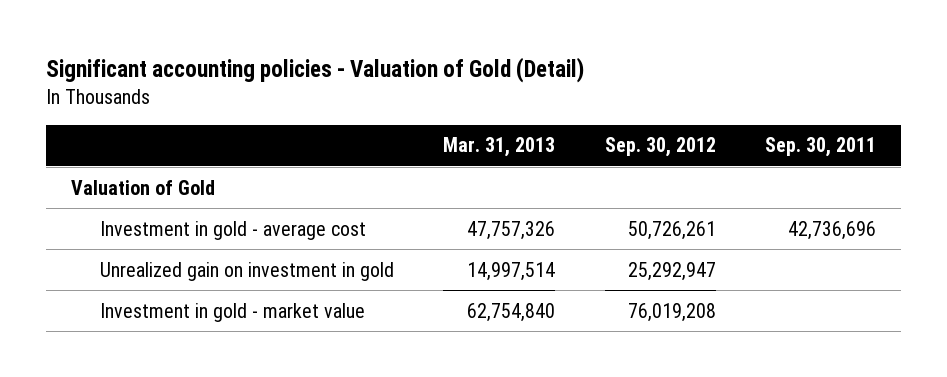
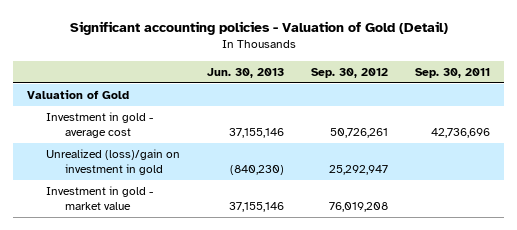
[443,137,556,158] Mar. 31, 2013 -> none
none -> [206,67,284,78] Jun. 30, 2013
[99,261,394,281] Unrealized gain on investment in gold -> [45,149,180,175] Unrealized (loss)/gain on investment in gold

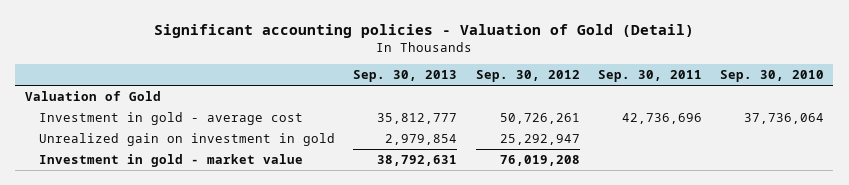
[206,67,284,78] Jun. 30, 2013 -> none
none -> [353,70,458,83] Sep. 30, 2013
none -> [720,70,825,83] Sep. 30, 2010
[45,149,180,175] Unrealized (loss)/gain on investment in gold -> [38,132,335,146] Unrealized gain on investment in gold

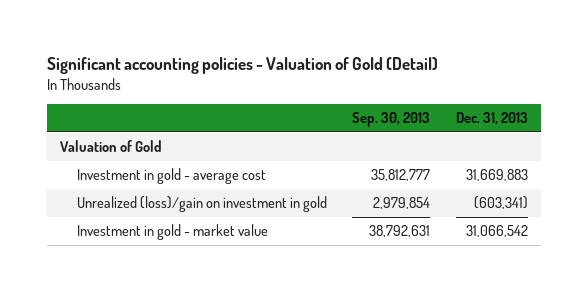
[475,70,580,83] Sep. 30, 2012 -> none
[597,70,702,83] Sep. 30, 2011 -> none
[720,70,825,83] Sep. 30, 2010 -> none
none -> [456,112,529,126] Dec. 31, 2013
[38,132,335,146] Unrealized gain on investment in gold -> [76,196,327,213] Unrealized (loss)/gain on investment in gold

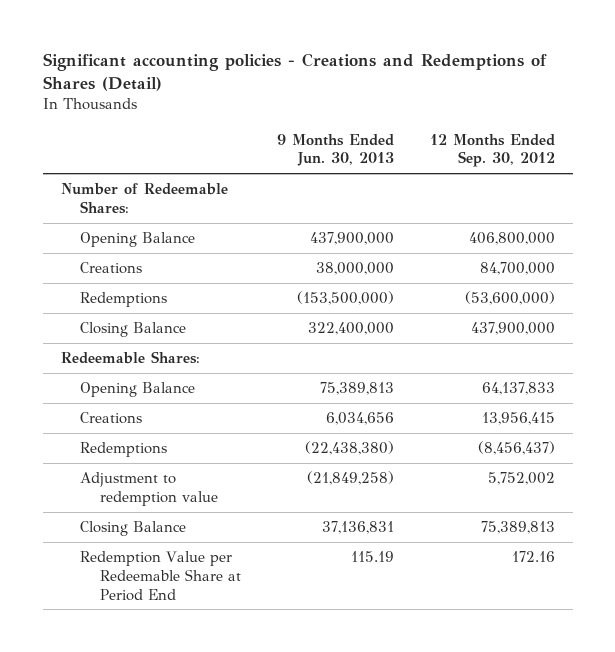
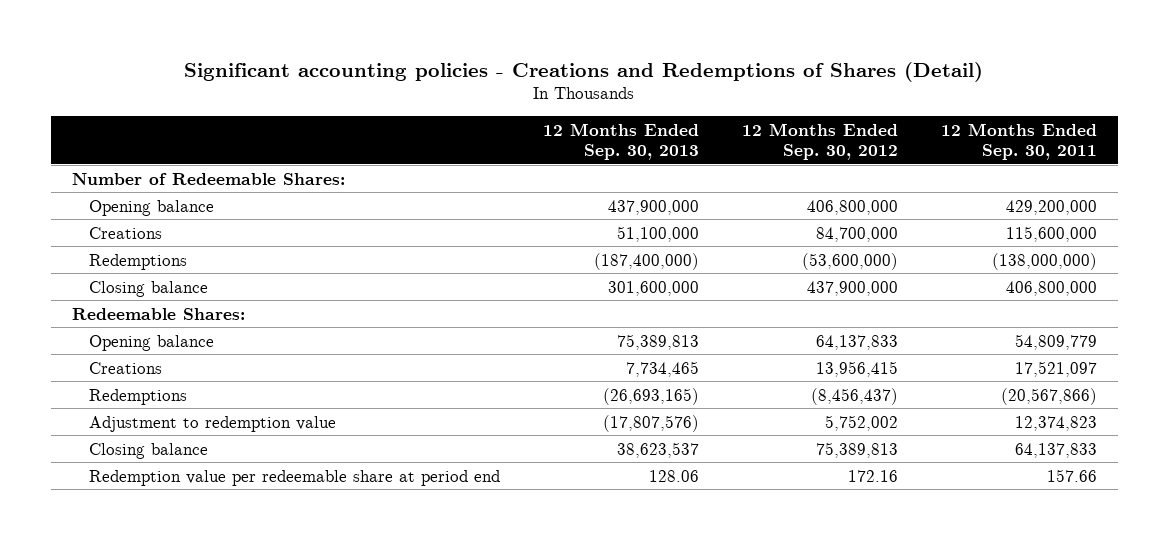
[276,133,394,167] 9 Months Ended Jun. 30, 2013 -> none
none -> [543,122,700,160] 12 Months Ended Sep. 30, 2013
none -> [940,122,1097,160] 12 Months Ended Sep. 30, 2011
[80,232,196,248] Opening Balance -> [89,199,215,216] Opening balance
[80,322,187,338] Closing Balance -> [89,280,209,297] Closing balance
[80,382,196,398] Opening Balance -> [89,334,215,351] Opening balance
[80,521,187,537] Closing Balance -> [89,442,209,459] Closing balance
[80,551,241,601] Redemption Value per Redeemable Share at Period End -> [89,469,501,486] Redemption value per redeemable share at period end

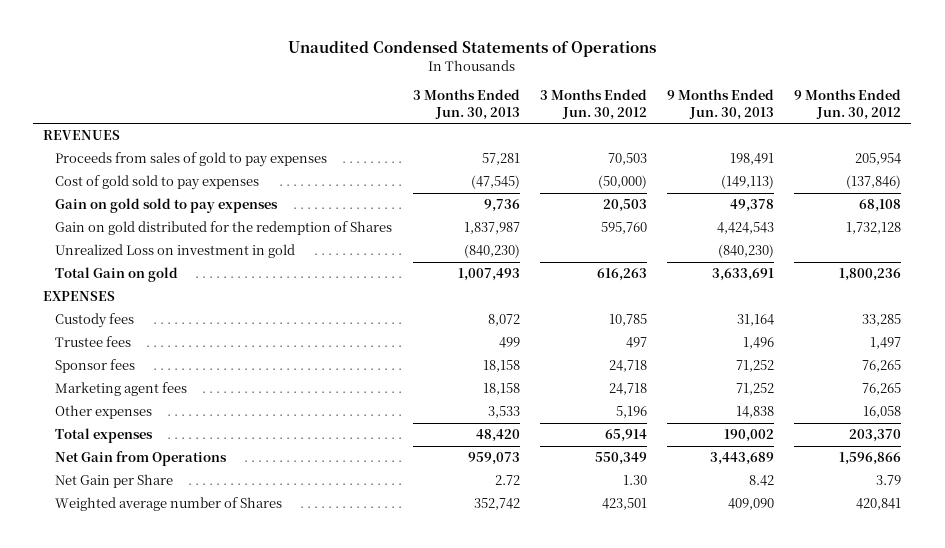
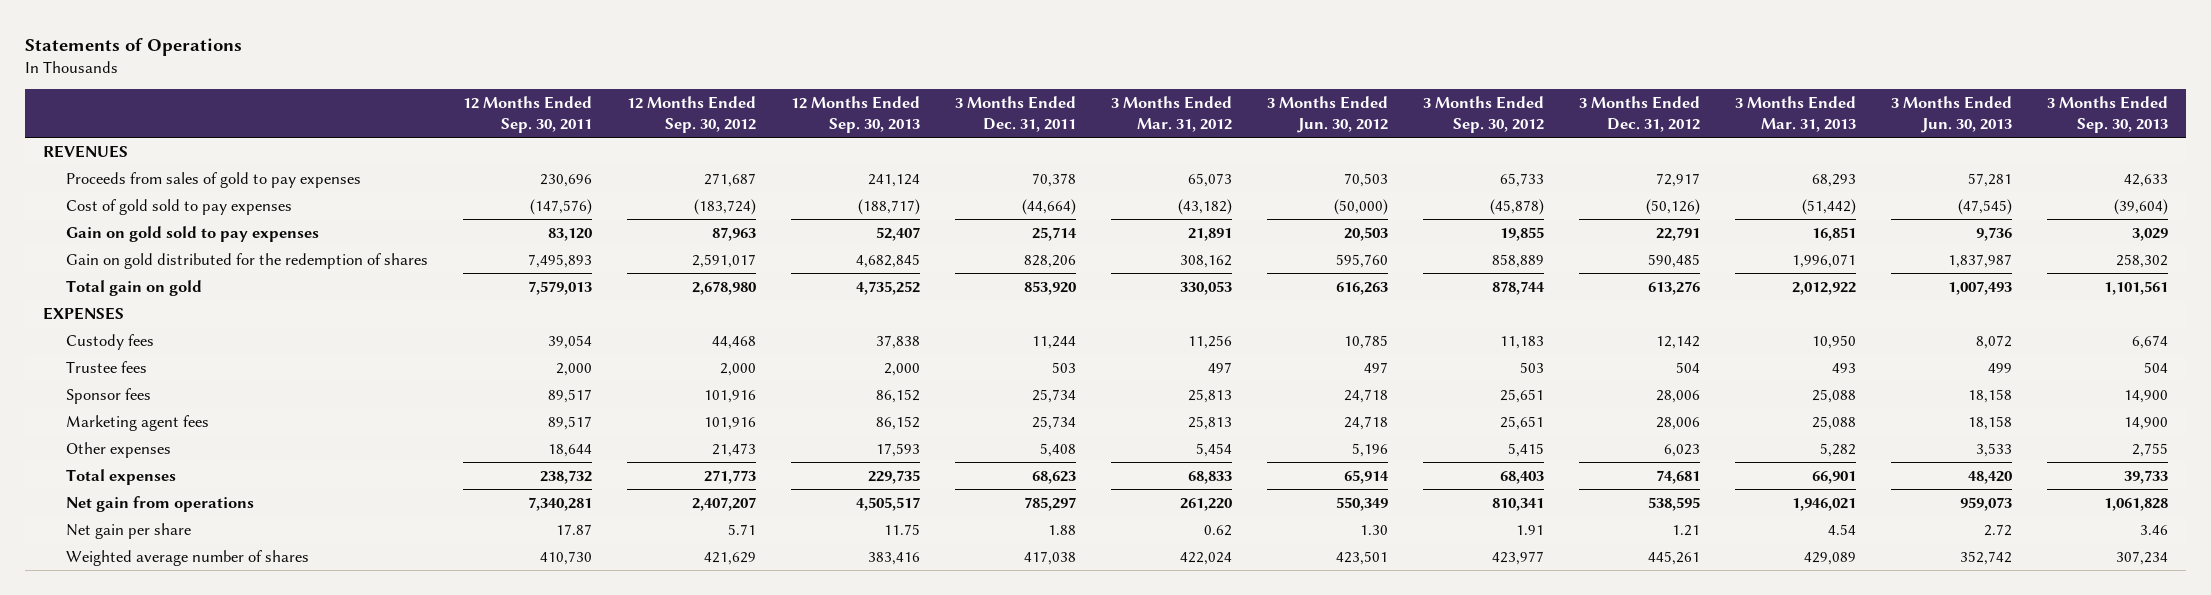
[288,41,657,58] Unaudited Condensed Statements of Operations -> [25,37,243,56] Statements of Operations
[667,89,775,120] 9 Months Ended Jun. 30, 2013 -> none
[794,89,902,120] 9 Months Ended Jun. 30, 2012 -> none
none -> [462,95,592,133] 12 Months Ended Sep. 30, 2011
none -> [626,95,756,133] 12 Months Ended Sep. 30, 2012
none -> [790,95,920,133] 12 Months Ended Sep. 30, 2013
none -> [954,95,1076,132] 3 Months Ended Dec. 31, 2011
none -> [1110,95,1232,132] 3 Months Ended Mar. 31, 2012
none -> [1423,95,1545,133] 3 Months Ended Sep. 30, 2012
none -> [1579,95,1701,132] 3 Months Ended Dec. 31, 2012
none -> [1735,95,1857,132] 3 Months Ended Mar. 31, 2013
none -> [2047,95,2169,133] 3 Months Ended Sep. 30, 2013
[55,244,296,259] Unrealized Loss on investment in gold -> none
[55,221,393,236] Gain on gold distributed for the redemption of Shares -> [65,252,428,269] Gain on gold distributed for the redemption of shares
[55,267,179,283] Total Gain on gold -> [65,279,202,296] Total gain on gold
[55,451,228,467] Net Gain from Operations -> [65,495,254,512] Net gain from operations
[55,474,174,489] Net Gain per Share -> [65,522,191,539] Net gain per share
[55,497,283,512] Weighted average number of Shares -> [65,549,309,566] Weighted average number of shares

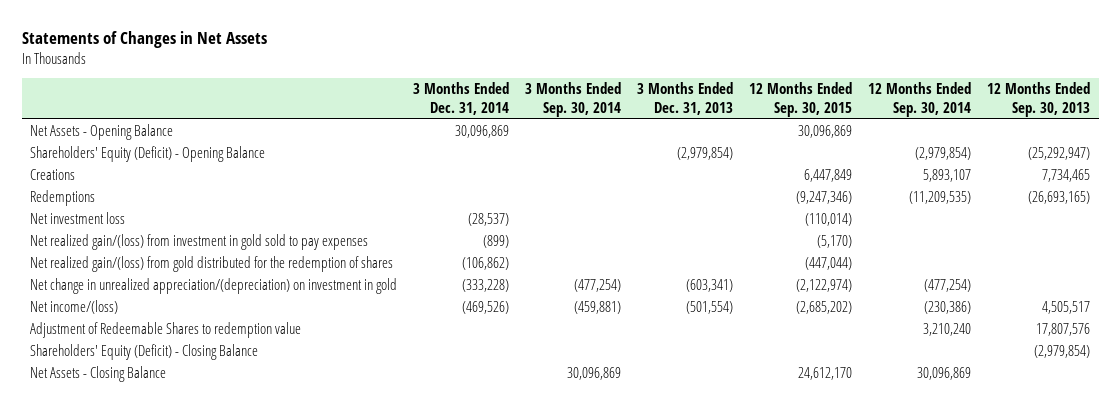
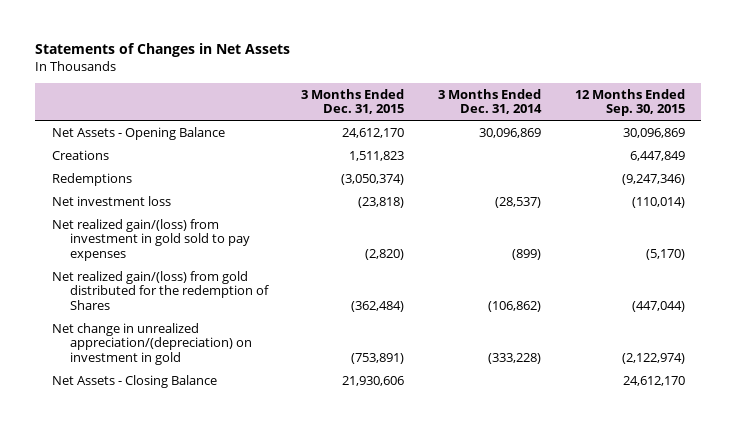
[525,82,622,117] 3 Months Ended Sep. 30, 2014 -> none
[637,82,734,115] 3 Months Ended Dec. 31, 2013 -> none
[868,82,972,117] 12 Months Ended Sep. 30, 2014 -> none
[987,82,1091,117] 12 Months Ended Sep. 30, 2013 -> none
none -> [301,88,405,115] 3 Months Ended Dec. 31, 2015
[29,146,265,163] Shareholders' Equity (Deficit) - Opening Balance -> none
[29,256,393,273] Net realized gain/(loss) from gold distributed for the redemption of shares -> [51,270,269,311] Net realized gain/(loss) from gold distributed for the redemption of Shares
[29,300,118,315] Net income/(loss) -> none
[29,322,301,339] Adjustment of Redeemable Shares to redemption value -> none
[29,344,258,361] Shareholders' Equity (Deficit) - Closing Balance -> none

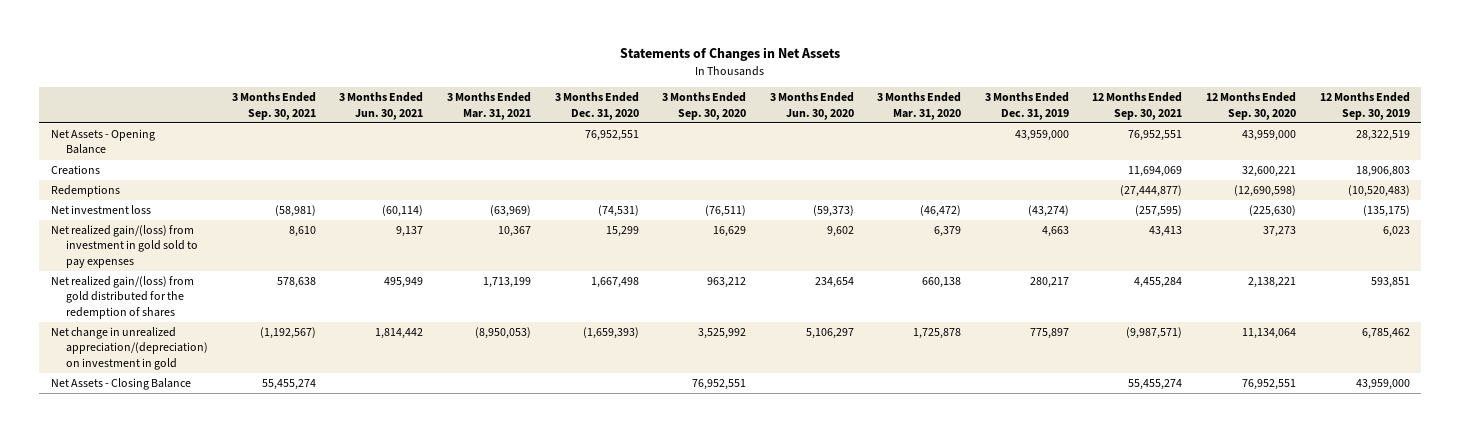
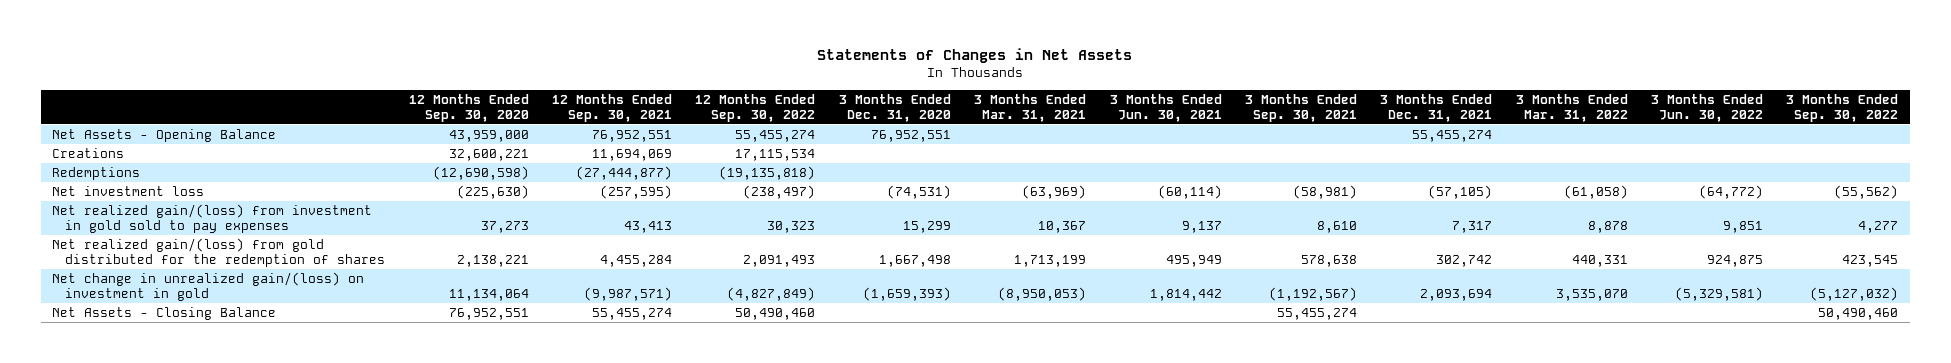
[662,92,747,120] 3 Months Ended Sep. 30, 2020 -> none
[769,92,854,120] 3 Months Ended Jun. 30, 2020 -> none
[877,92,962,120] 3 Months Ended Mar. 31, 2020 -> none
[984,92,1069,120] 3 Months Ended Dec. 31, 2019 -> none
[1319,92,1410,120] 12 Months Ended Sep. 30, 2019 -> none
none -> [695,94,816,122] 12 Months Ended Sep. 30, 2022
none -> [1380,94,1493,122] 3 Months Ended Dec. 31, 2021
none -> [1515,94,1628,122] 3 Months Ended Mar. 31, 2022
none -> [1651,94,1764,122] 3 Months Ended Jun. 30, 2022
none -> [1786,94,1899,122] 3 Months Ended Sep. 30, 2022
[51,327,209,370] Net change in unrealized appreciation/(depreciation) on investment in gold -> [52,272,365,301] Net change in unrealized gain/(loss) on investment in gold

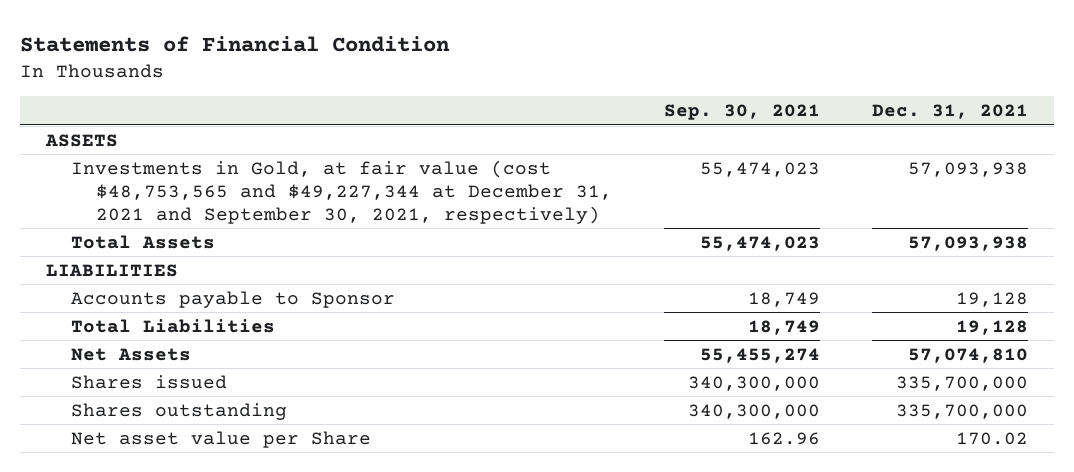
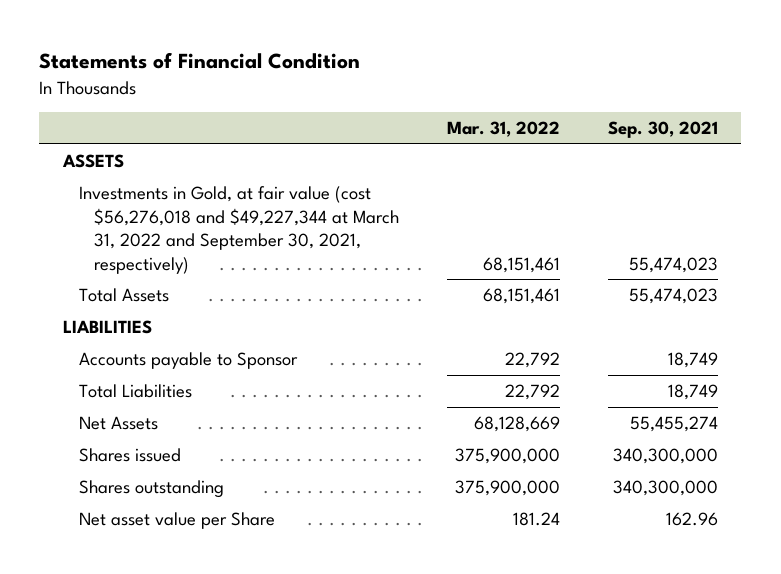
[872,104,1029,120] Dec. 31, 2021 -> none
none -> [446,121,560,138] Mar. 31, 2022
[71,159,613,224] Investments in Gold, at fair value (cost $48,753,565 and $49,227,344 at December 31, 2021 and September 30, 2021, respectively) -> [78,185,400,274] Investments in Gold, at fair value (cost $56,276,018 and $49,227,344 at March 31, 2022 and September 30, 2021, respectively)

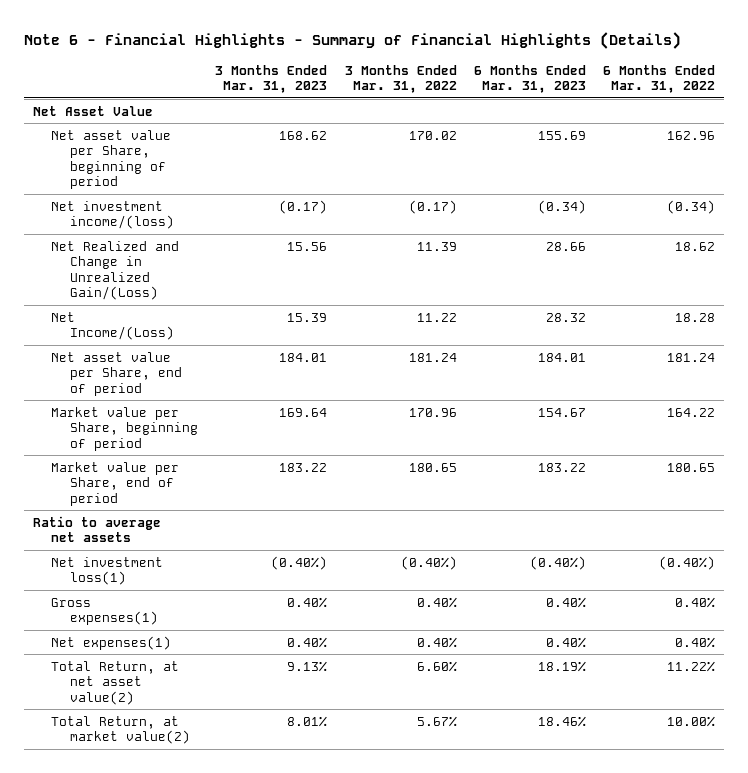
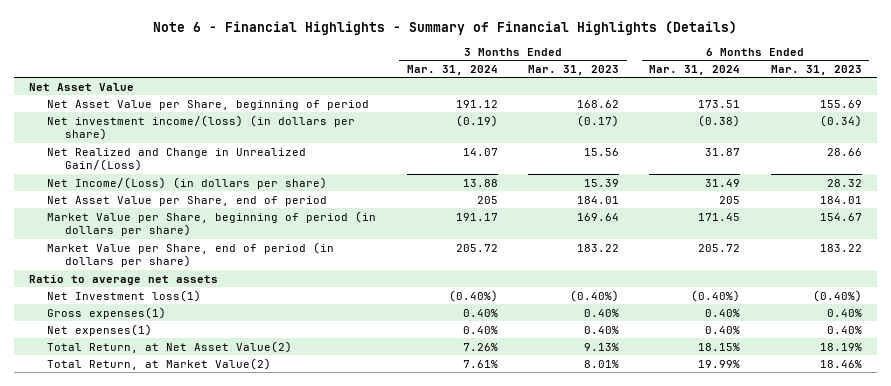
[344,64,457,94] 3 Months Ended Mar. 31, 2022 -> none
[603,64,716,94] 6 Months Ended Mar. 31, 2022 -> none
none -> [406,64,498,75] Mar. 31, 2024
none -> [649,64,741,75] Mar. 31, 2024
[51,129,172,190] Net asset value per Share, beginning of period -> [47,99,370,110] Net Asset Value per Share, beginning of period
[51,200,174,230] Net investment income/(loss) -> [47,114,356,141] Net investment income/(loss) (in dollars per share)
[51,311,174,341] Net Income/(Loss) -> [47,176,328,189] Net Income/(Loss) (in dollars per share)
[51,351,182,396] Net asset value per Share, end of period -> [47,195,328,206] Net Asset Value per Share, end of period
[51,406,198,451] Market value per Share, beginning of period -> [47,210,377,237] Market Value per Share, beginning of period (in dollars per share)
[51,461,180,506] Market value per Share, end of period -> [47,241,335,268] Market Value per Share, end of period (in dollars per share)
[51,556,164,586] Net investment loss(1) -> [47,289,202,302] Net Investment loss(1)
[51,660,180,705] Total Return, at net asset value(2) -> [47,340,293,353] Total Return, at Net Asset Value(2)
[51,715,190,745] Total Return, at market value(2) -> [47,357,272,370] Total Return, at Market Value(2)

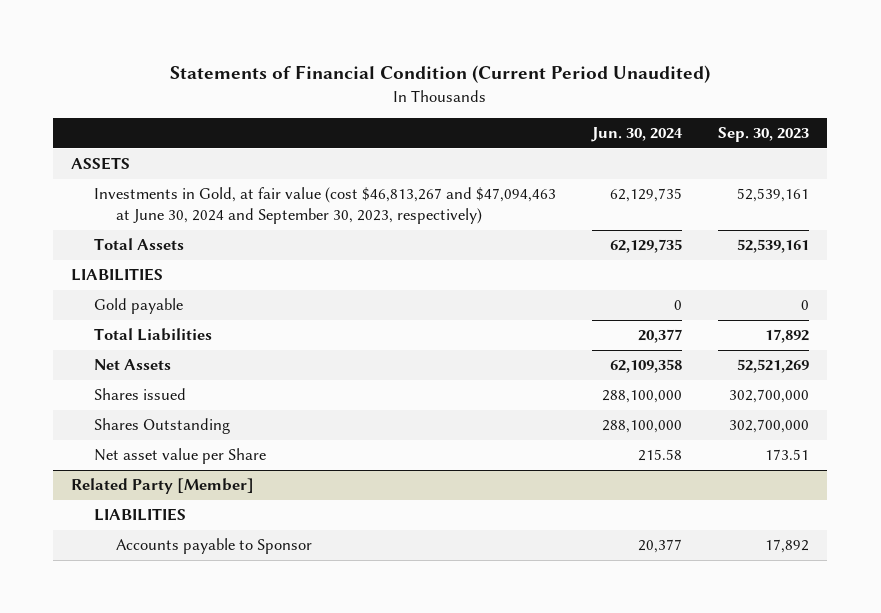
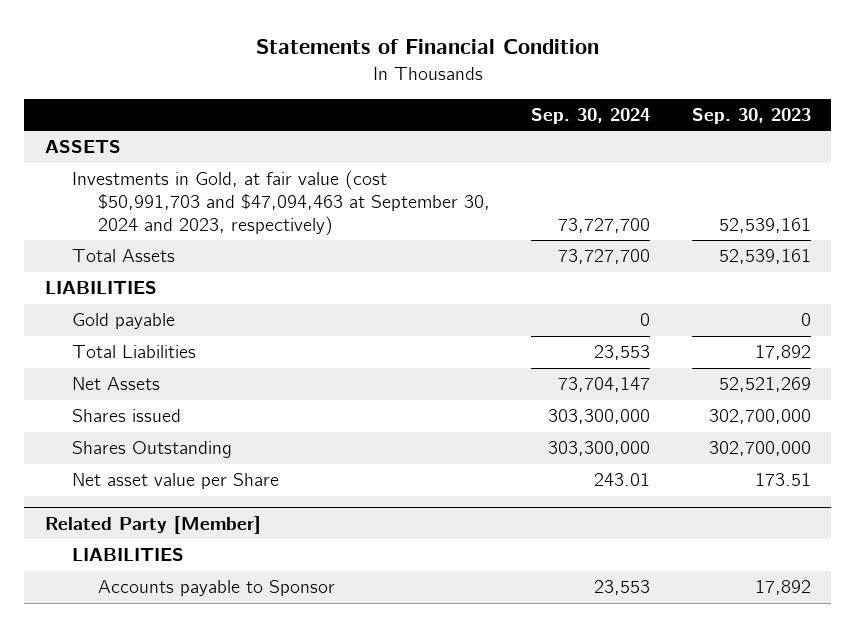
[170,65,711,84] Statements of Financial Condition (Current Period Unaudited) -> [255,38,599,54] Statements of Financial Condition
[590,127,683,143] Jun. 30, 2024 -> none
none -> [531,108,651,125] Sep. 30, 2024
[93,187,556,225] Investments in Gold, at fair value (cost $46,813,267 and $47,094,463 at June 30, 2024 and September 30, 2023, respectively) -> [71,170,491,236] Investments in Gold, at fair value (cost $50,991,703 and $47,094,463 at September 30, 2024 and 2023, respectively)

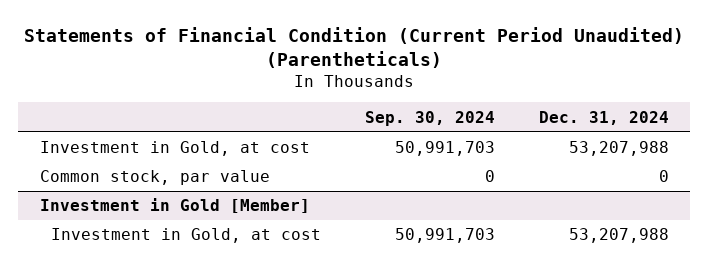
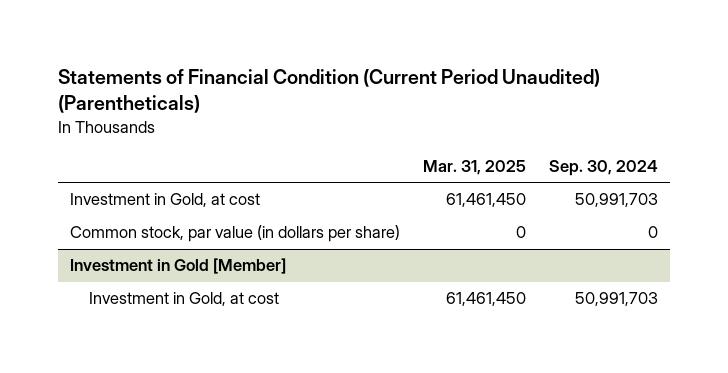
[538,110,669,125] Dec. 31, 2024 -> none
none -> [423,159,527,175] Mar. 31, 2025
[40,170,271,186] Common stock, par value -> [69,225,400,243] Common stock, par value (in dollars per share)

